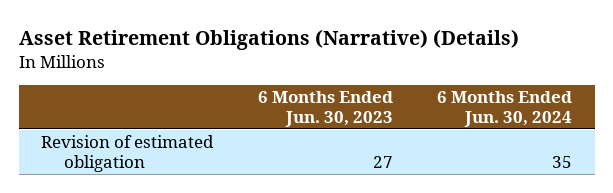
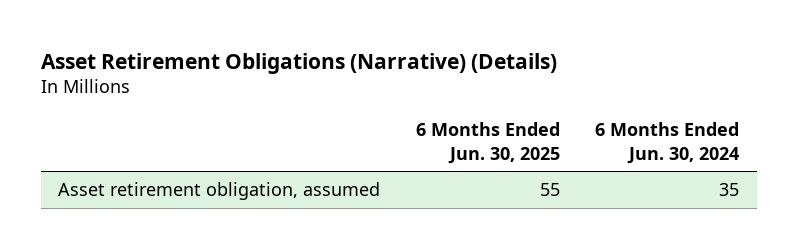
[257,90,393,127] 6 Months Ended Jun. 30, 2023 -> none
none -> [415,122,560,164] 6 Months Ended Jun. 30, 2025
[40,135,214,173] Revision of estimated obligation -> [58,182,381,201] Asset retirement obligation, assumed

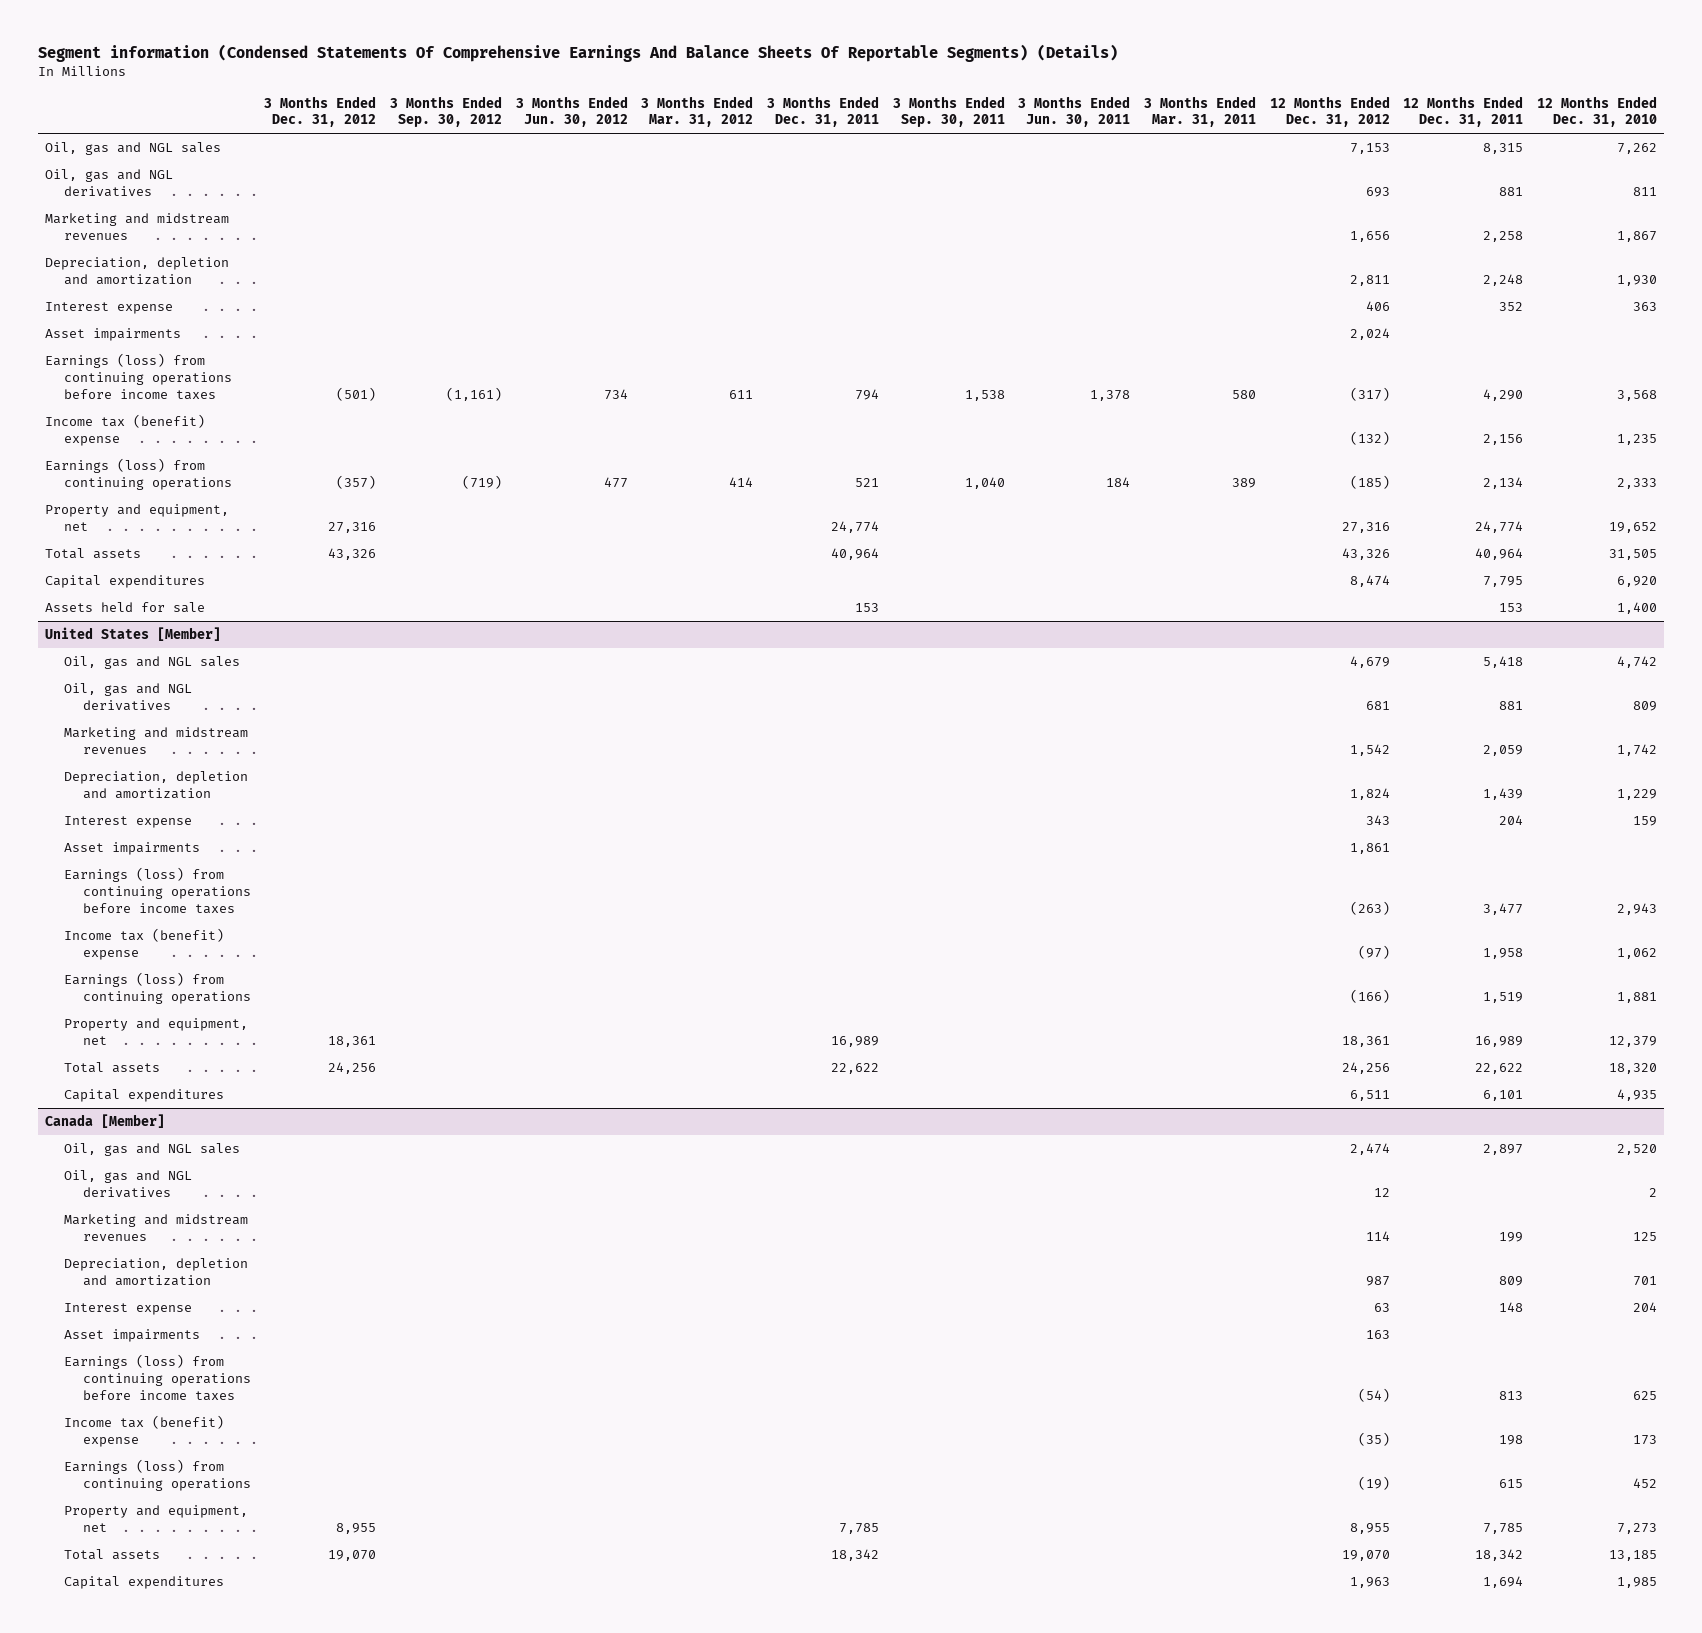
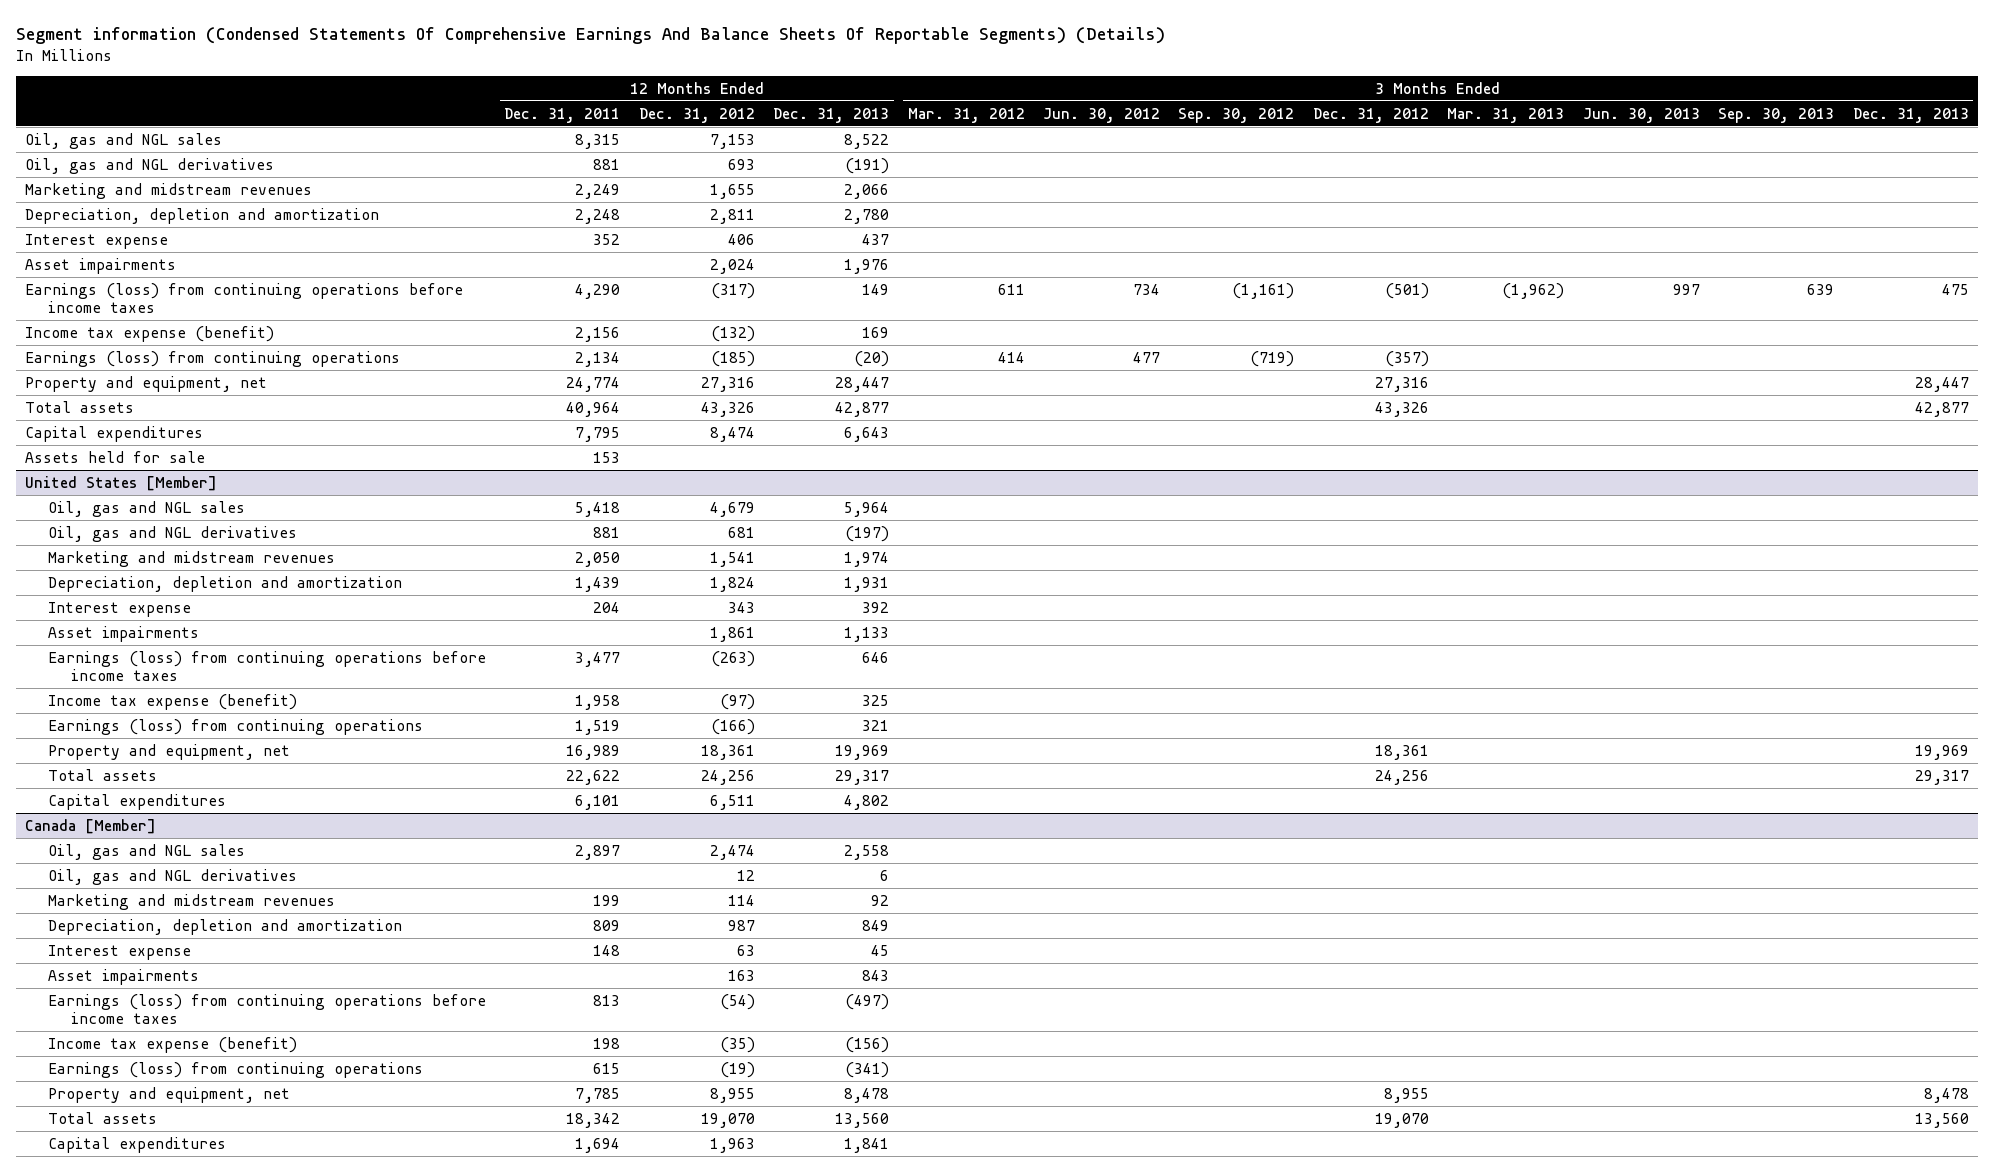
[767,95,880,128] 3 Months Ended Dec. 31, 2011 -> none
[892,95,1005,128] 3 Months Ended Sep. 30, 2011 -> none
[1018,95,1131,128] 3 Months Ended Jun. 30, 2011 -> none
[1144,95,1257,128] 3 Months Ended Mar. 31, 2011 -> none
[1537,95,1658,128] 12 Months Ended Dec. 31, 2010 -> none
none -> [773,107,890,123] Dec. 31, 2013
none -> [1447,107,1565,123] Mar. 31, 2013
none -> [1582,107,1700,123] Jun. 30, 2013
none -> [1718,107,1835,123] Sep. 30, 2013
none -> [1852,107,1969,123] Dec. 31, 2013
[1349,231,1390,243] 1,656 -> [709,183,755,199] 1,655
[1483,231,1524,243] 2,258 -> [575,183,621,199] 2,249
[44,414,205,447] Income tax (benefit) expense -> [25,325,275,342] Income tax expense (benefit)
[1349,744,1390,757] 1,542 -> [709,551,755,567] 1,541
[1483,745,1524,757] 2,059 -> [575,551,621,567] 2,050
[63,928,224,961] Income tax (benefit) expense -> [47,693,297,710] Income tax expense (benefit)
[63,1415,224,1448] Income tax (benefit) expense -> [47,1036,297,1053] Income tax expense (benefit)

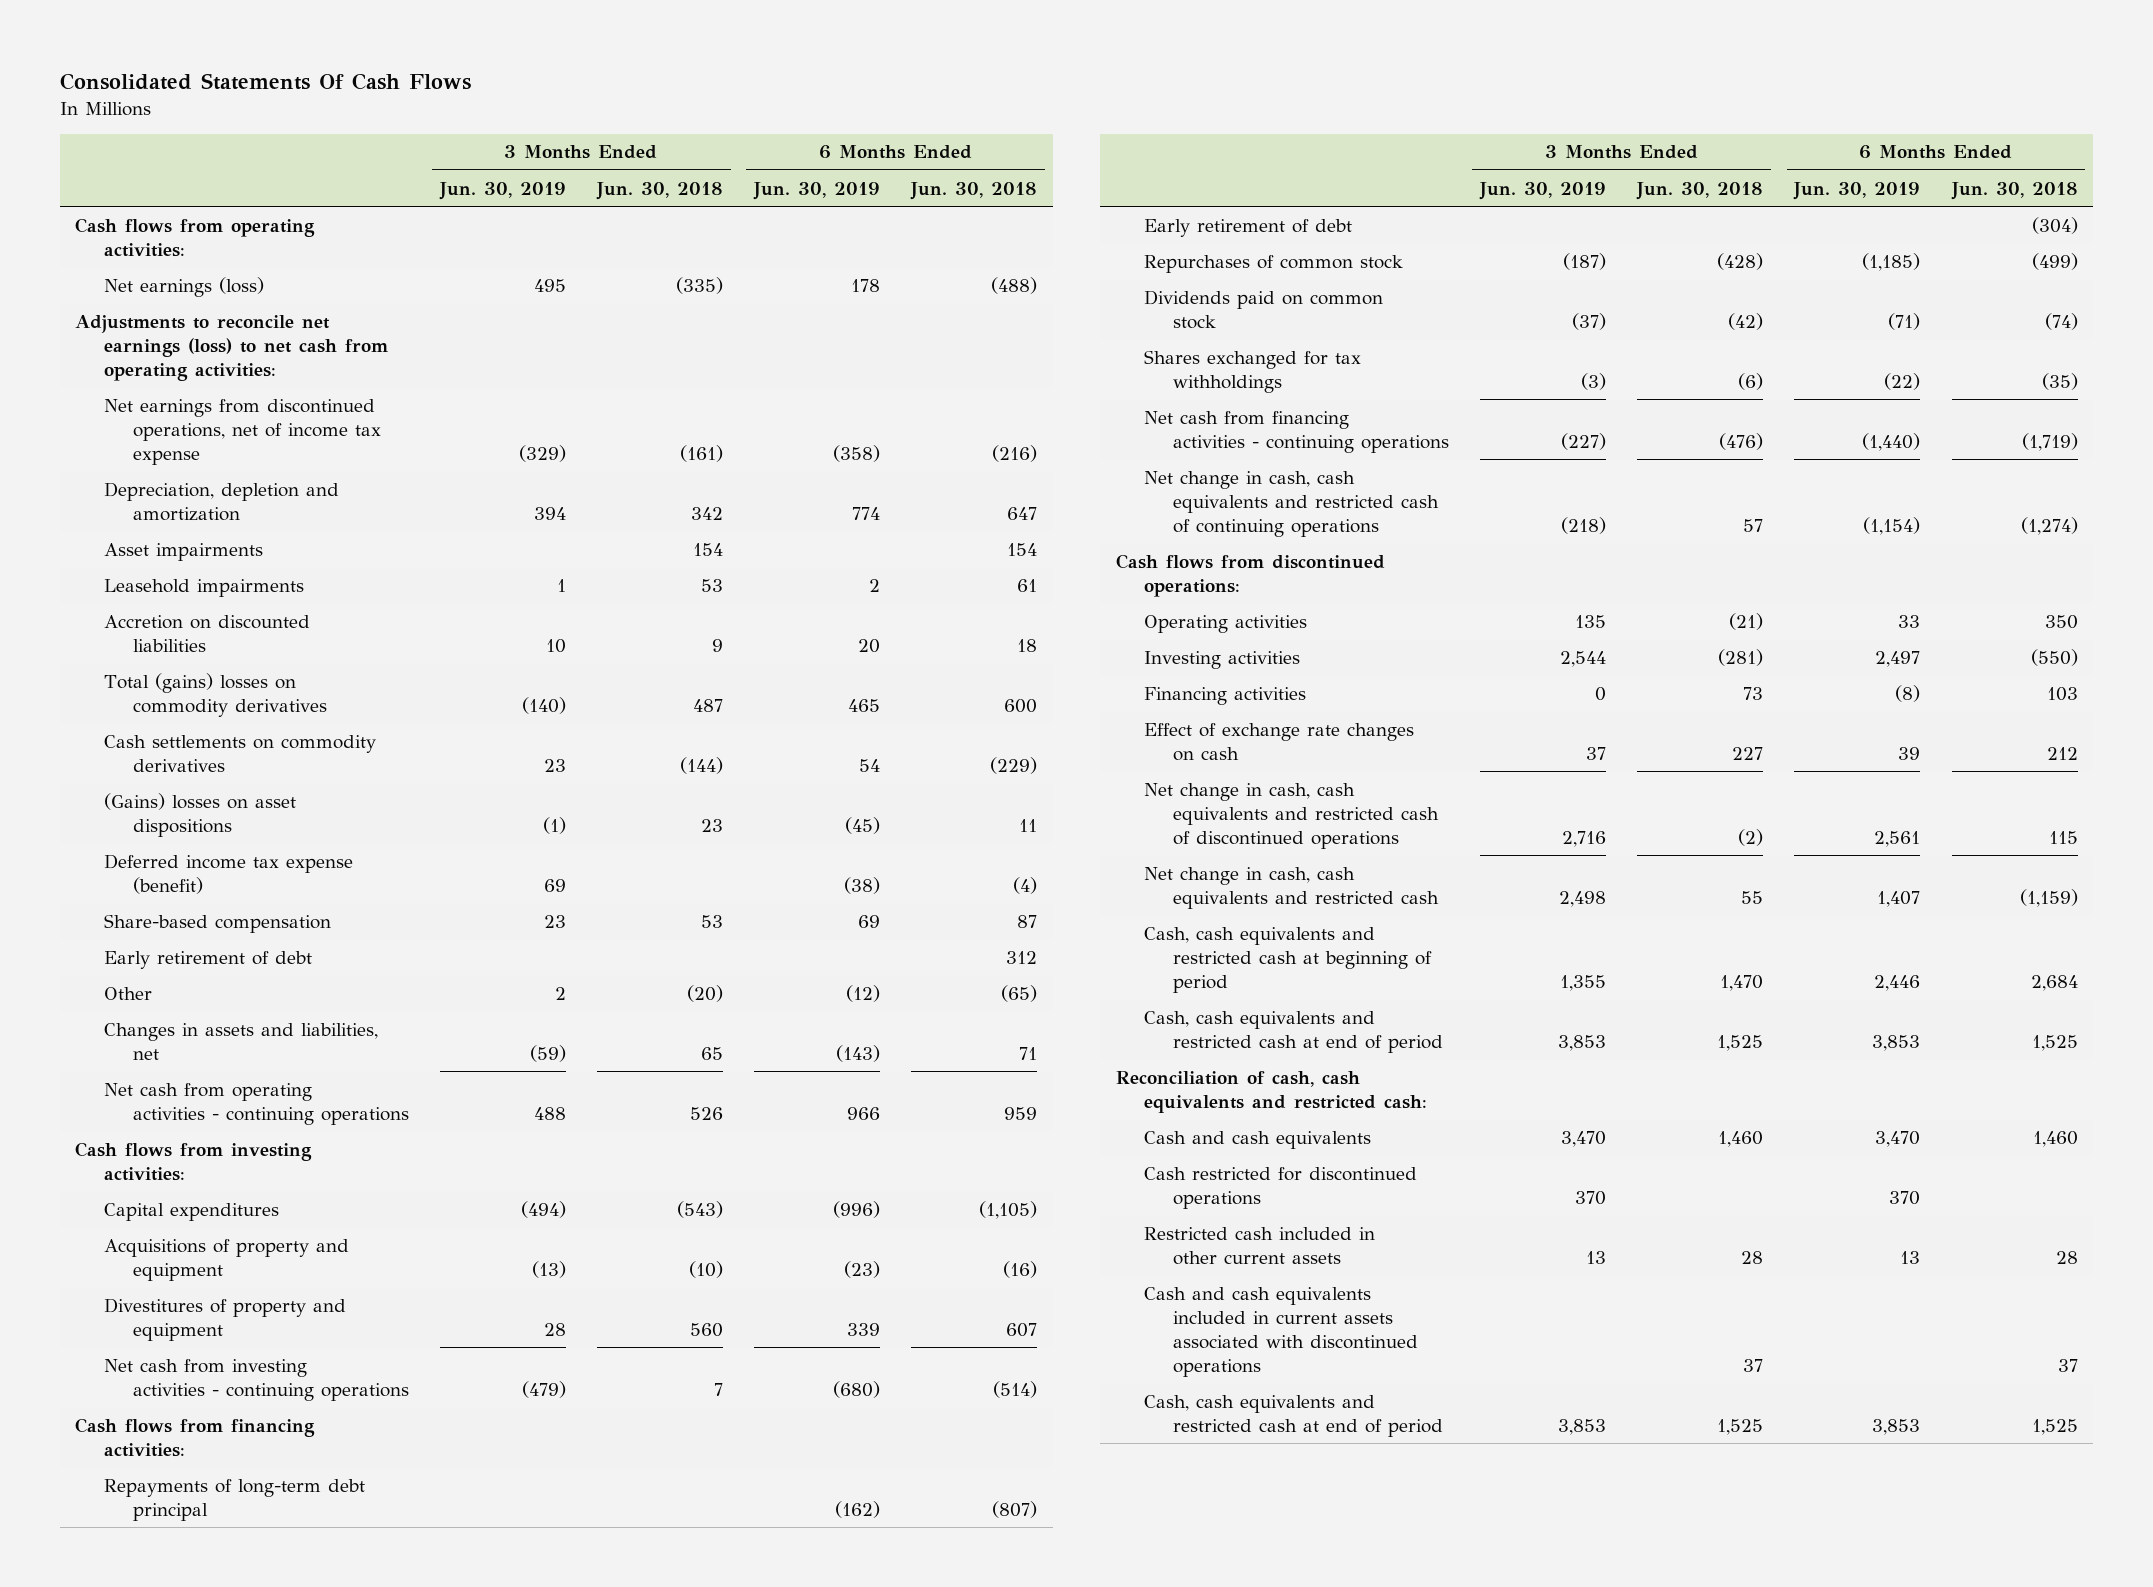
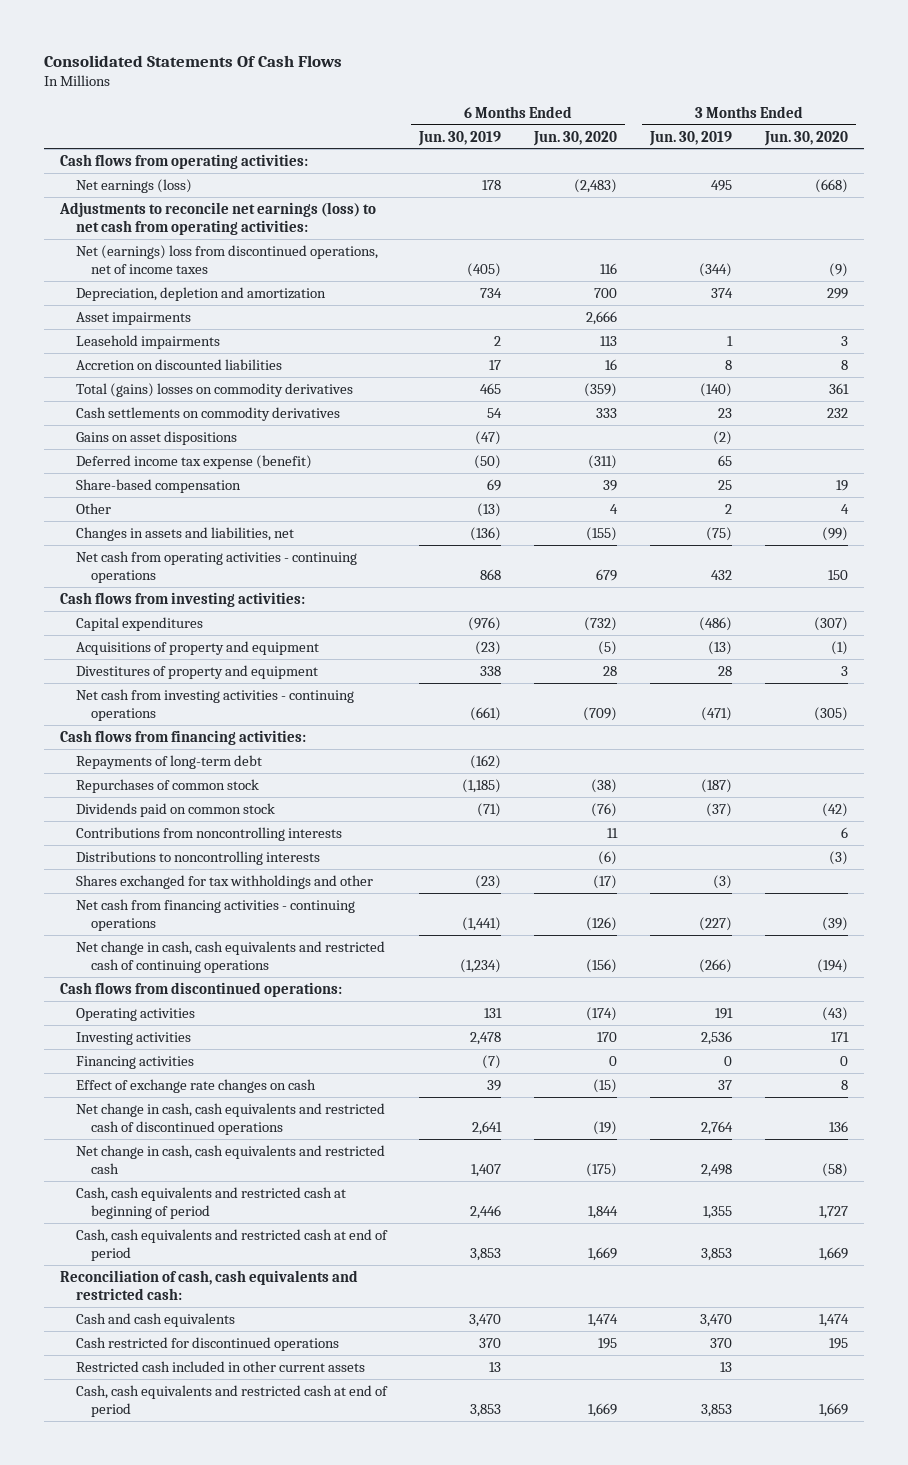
[595,181,723,200] Jun. 30, 2018 -> none
[910,181,1038,200] Jun. 30, 2018 -> none
none -> [533,130,618,146] Jun. 30, 2020
none -> [763,130,848,146] Jun. 30, 2020
[103,398,381,465] Net earnings from discontinued operations, net of income tax expense -> [75,244,378,274] Net (earnings) loss from discontinued operations, net of income taxes
[518,444,566,462] (329) -> [698,262,732,277] (344)
[833,444,881,462] (358) -> [467,262,502,277] (405)
[533,506,566,520] 394 -> [710,287,733,298] 374
[852,506,881,520] 774 -> [480,287,503,298] 734
[545,638,566,653] 10 -> [724,359,732,370] 8
[858,638,881,653] 20 -> [489,359,502,370] 17
[103,950,312,969] Early retirement of debt -> none
[103,792,296,837] (Gains) losses on asset dispositions -> [75,430,237,445] Gains on asset dispositions
[542,816,566,834] (1) -> [712,430,732,445] (2)
[845,816,881,834] (45) -> [475,430,502,445] (47)
[543,878,566,892] 69 -> [717,454,732,466] 65
[844,876,881,894] (38) -> [474,454,502,469] (50)
[543,914,566,928] 23 -> [717,479,732,490] 25
[846,984,881,1002] (12) -> [477,502,502,517] (13)
[529,1044,566,1062] (59) -> [705,526,732,541] (75)
[836,1044,881,1062] (143) -> [470,526,502,541] (136)
[533,1106,566,1120] 488 -> [710,569,732,580] 432
[847,1106,881,1120] 966 -> [480,568,502,580] 868
[520,1200,566,1218] (494) -> [698,616,732,631] (486)
[833,1200,881,1218] (996) -> [468,616,502,631] (976)
[847,1322,881,1336] 339 -> [480,665,502,676] 338
[521,1380,566,1398] (479) -> [700,706,732,721] (471)
[833,1380,881,1398] (680) -> [470,706,502,721] (661)
[1144,218,1353,237] Early retirement of debt -> none
[103,1478,365,1521] Repayments of long-term debt principal -> [75,754,262,769] Repayments of long-term debt
none -> [75,826,342,841] Contributions from noncontrolling interests
none -> [75,850,320,865] Distributions to noncontrolling interests
[1144,349,1362,393] Shares exchanged for tax withholdings -> [75,874,373,889] Shares exchanged for tax withholdings and other
[1884,372,1921,390] (22) -> [475,874,502,889] (23)
[1862,432,1921,451] (1,440) -> [462,916,502,931] (1,441)
[1561,516,1607,534] (218) -> [698,958,732,973] (266)
[1863,516,1921,535] (1,154) -> [460,958,502,973] (1,234)
[1575,614,1607,628] 135 -> [714,1007,733,1019] 191
[1898,614,1921,628] 33 -> [484,1007,503,1018] 131
[1560,650,1607,667] 2,544 -> [700,1030,732,1045] 2,536
[1875,650,1921,667] 2,497 -> [470,1031,502,1045] 2,478
[1895,684,1921,702] (8) -> [482,1054,502,1069] (7)
[1562,830,1607,847] 2,716 -> [700,1120,733,1135] 2,764
[1874,830,1921,847] 2,561 -> [472,1120,503,1135] 2,641
[1144,1286,1419,1377] Cash and cash equivalents included in current assets associated with discontinued operations -> none

